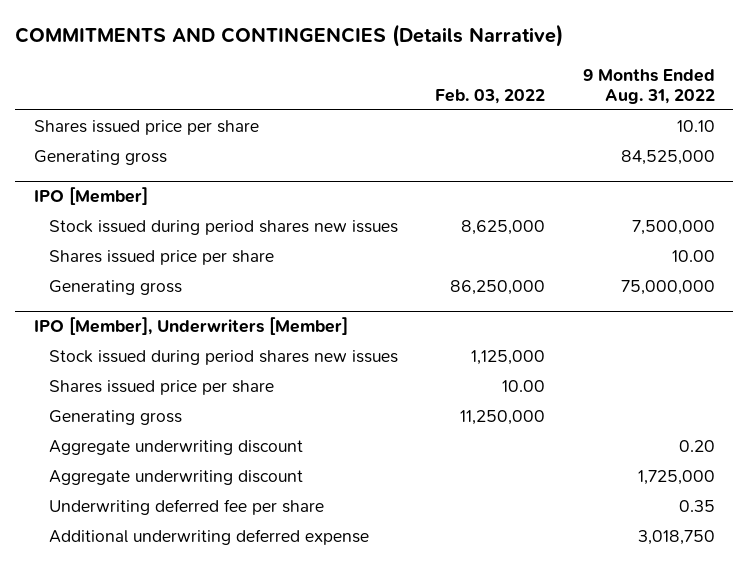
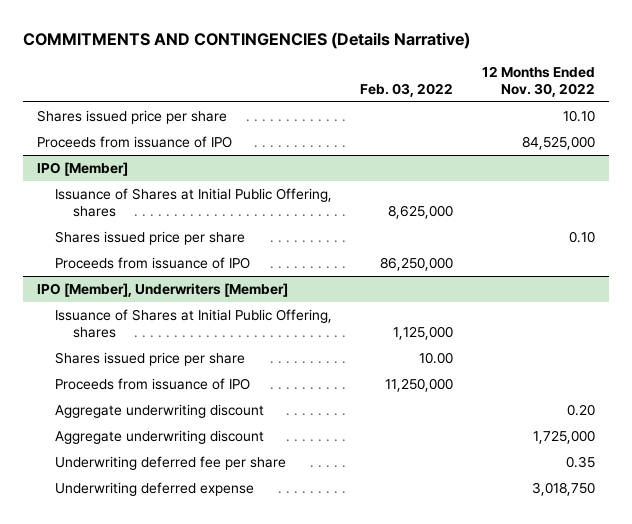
[582,68,715,104] 9 Months Ended Aug. 31, 2022 -> none
none -> [481,66,595,98] 12 Months Ended Nov. 30, 2022
[33,149,167,165] Generating gross -> [37,135,233,148] Proceeds from issuance of IPO
[48,219,398,235] Stock issued during period shares new issues -> [55,187,333,217] Issuance of Shares at Initial Public Offering, shares
[48,279,182,295] Generating gross -> [55,256,251,269] Proceeds from issuance of IPO
[48,349,398,365] Stock issued during period shares new issues -> [55,308,333,338] Issuance of Shares at Initial Public Offering, shares
[48,409,182,425] Generating gross -> [55,377,251,390] Proceeds from issuance of IPO
[48,528,369,545] Additional underwriting deferred expense -> [55,481,255,496] Underwriting deferred expense

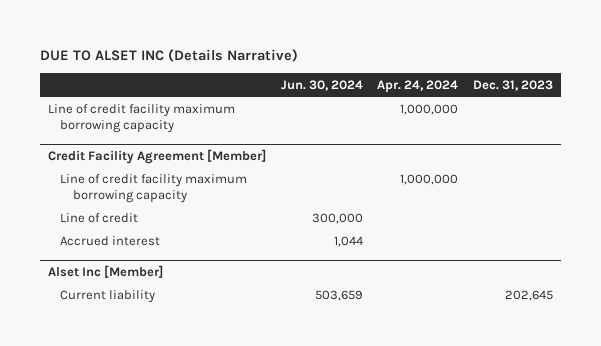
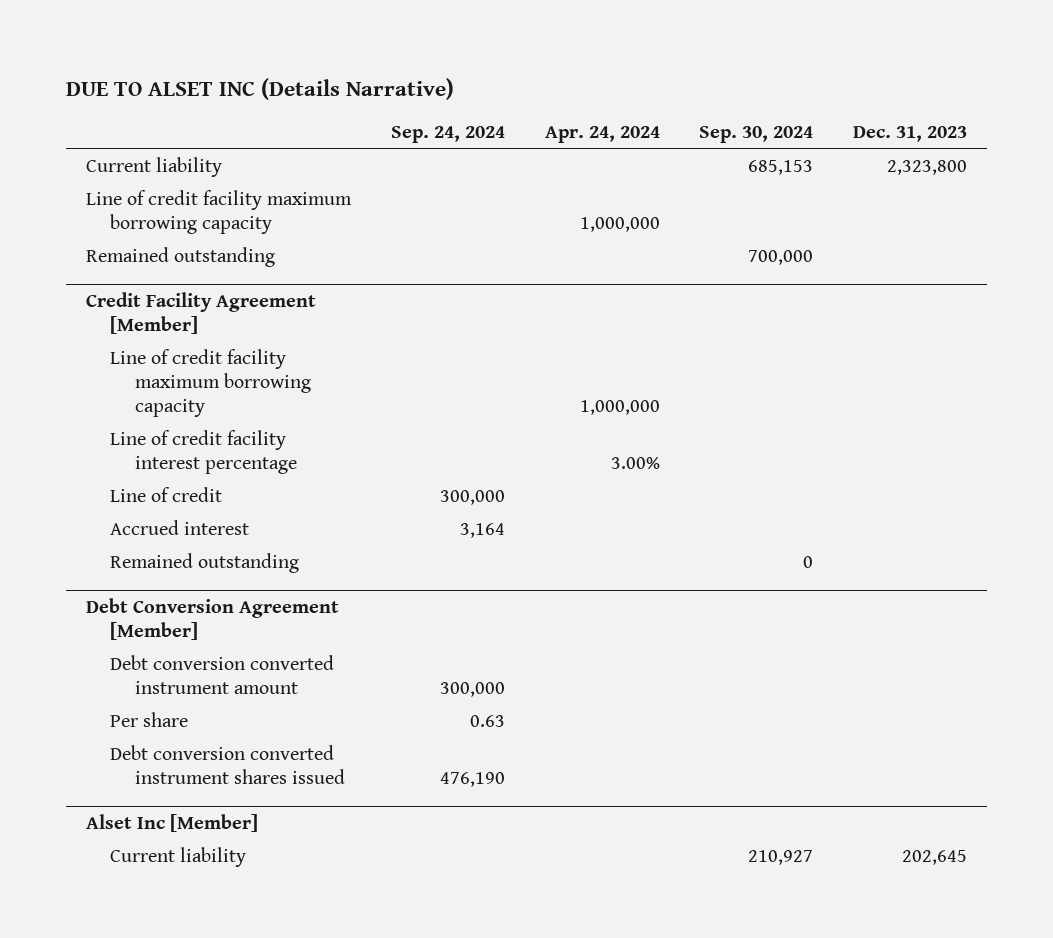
[280,79,363,91] Jun. 30, 2024 -> none
none -> [390,125,505,143] Sep. 24, 2024
none -> [699,125,814,143] Sep. 30, 2024
none -> [85,156,222,177] Current liability
none -> [85,246,275,267] Remained outstanding
none -> [110,429,298,474] Line of credit facility interest percentage
none -> [110,552,300,573] Remained outstanding
none -> [85,597,339,640] Debt Conversion Agreement [Member]
none -> [110,654,335,694] Debt conversion converted instrument amount
none -> [110,711,189,727] Per share
none -> [110,744,346,784] Debt conversion converted instrument shares issued

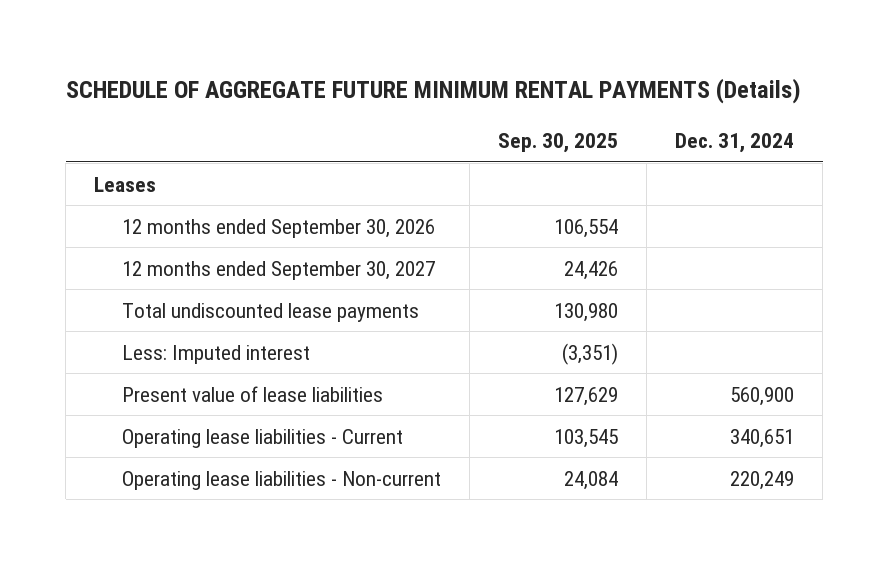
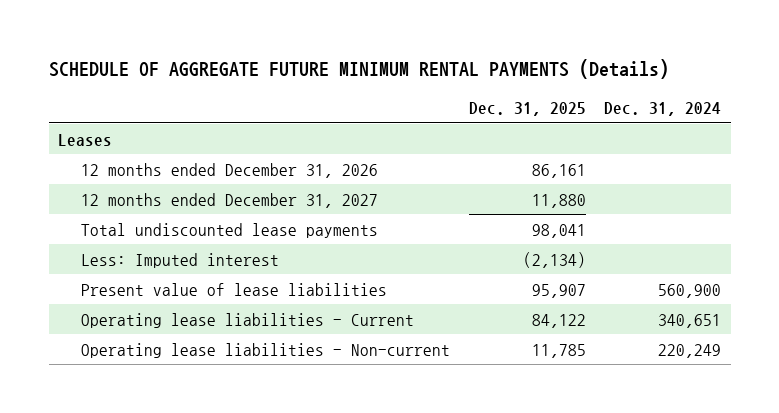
[497,132,618,153] Sep. 30, 2025 -> none
none -> [468,102,586,117] Dec. 31, 2025
[121,218,435,238] 12 months ended September 30, 2026 -> [81,162,379,178] 12 months ended December 31, 2026
[121,260,435,280] 12 months ended September 30, 2027 -> [81,192,379,208] 12 months ended December 31, 2027

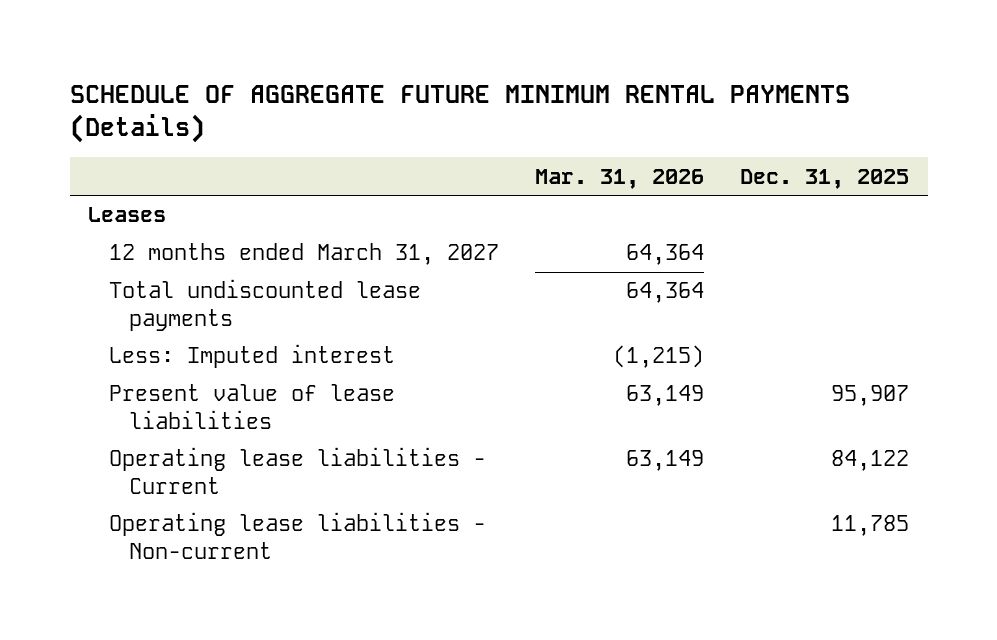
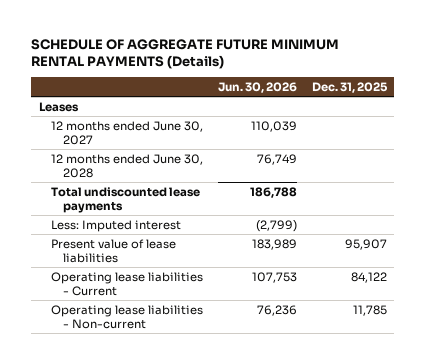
[534,168,704,189] Mar. 31, 2026 -> none
none -> [217,81,297,93] Jun. 30, 2026
[108,243,499,266] 12 months ended March 31, 2027 -> [50,120,203,145] 12 months ended June 30, 2027
none -> [50,153,203,178] 12 months ended June 30, 2028

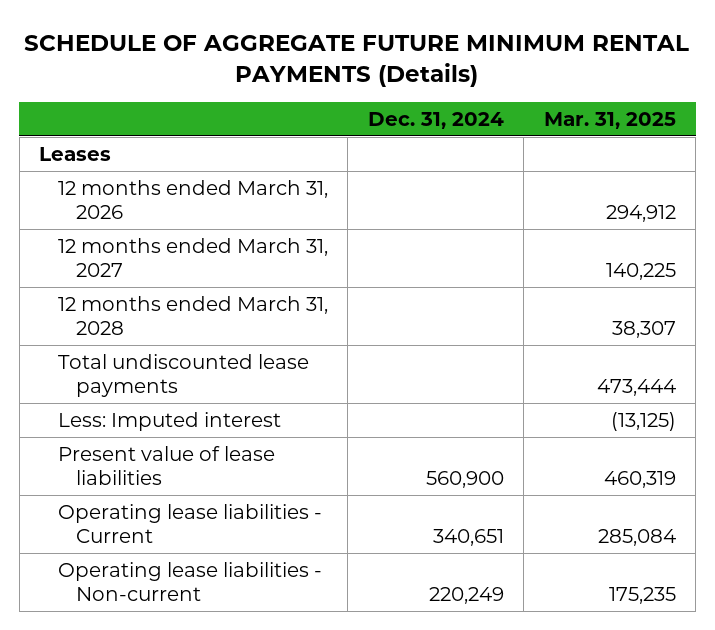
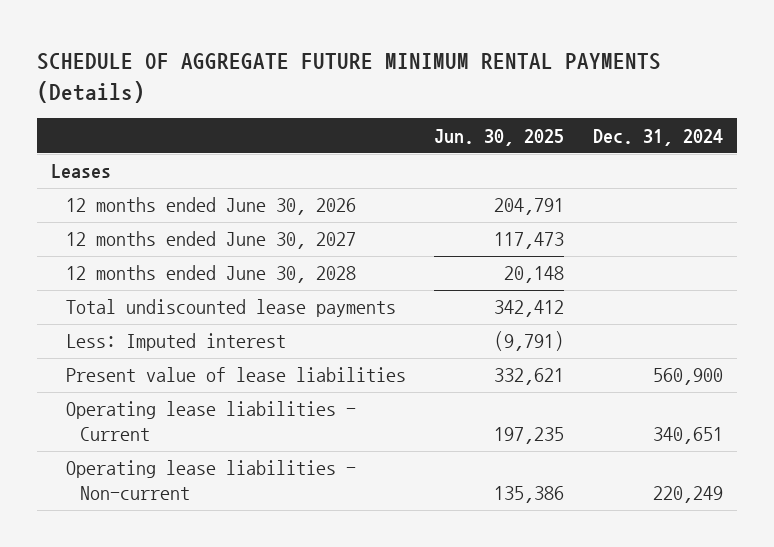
[543,111,676,129] Mar. 31, 2025 -> none
none -> [434,128,565,146] Jun. 30, 2025
[57,179,328,220] 12 months ended March 31, 2026 -> [65,197,356,216] 12 months ended June 30, 2026
[57,237,328,278] 12 months ended March 31, 2027 -> [65,231,356,250] 12 months ended June 30, 2027
[57,295,328,336] 12 months ended March 31, 2028 -> [65,265,356,284] 12 months ended June 30, 2028

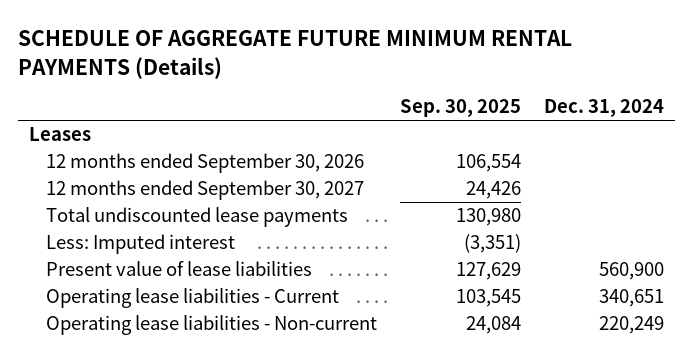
[434,128,565,146] Jun. 30, 2025 -> none
none -> [399,99,521,118] Sep. 30, 2025
[65,265,356,284] 12 months ended June 30, 2028 -> none
[65,197,356,216] 12 months ended June 30, 2026 -> [45,153,364,174] 12 months ended September 30, 2026
[65,231,356,250] 12 months ended June 30, 2027 -> [45,180,364,201] 12 months ended September 30, 2027

